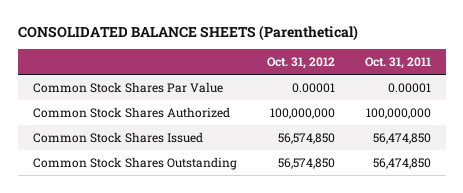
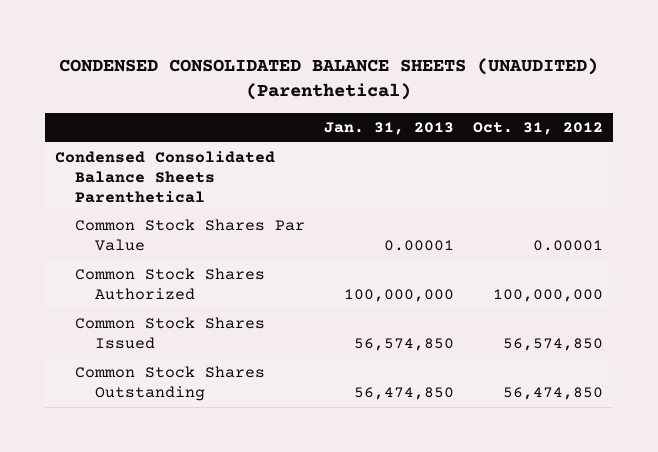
[17,24,358,41] CONSOLIDATED BALANCE SHEETS (Parenthetical) -> [58,57,598,101] CONDENSED CONSOLIDATED BALANCE SHEETS (UNAUDITED) (Parenthetical)
[364,56,431,69] Oct. 31, 2011 -> none
none -> [324,122,455,136] Jan. 31, 2013
none -> [54,151,275,203] Condensed Consolidated Balance Sheets Parenthetical
[277,158,335,170] 56,574,850 -> [503,386,604,400] 56,474,850

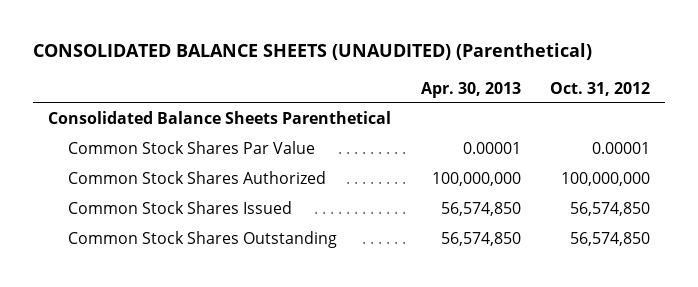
[58,57,598,101] CONDENSED CONSOLIDATED BALANCE SHEETS (UNAUDITED) (Parenthetical) -> [32,43,592,61] CONSOLIDATED BALANCE SHEETS (UNAUDITED) (Parenthetical)
[324,122,455,136] Jan. 31, 2013 -> none
none -> [420,81,521,98] Apr. 30, 2013
[54,151,275,203] Condensed Consolidated Balance Sheets Parenthetical -> [47,111,391,125] Consolidated Balance Sheets Parenthetical
[503,386,604,400] 56,474,850 -> [570,232,651,247] 56,574,850

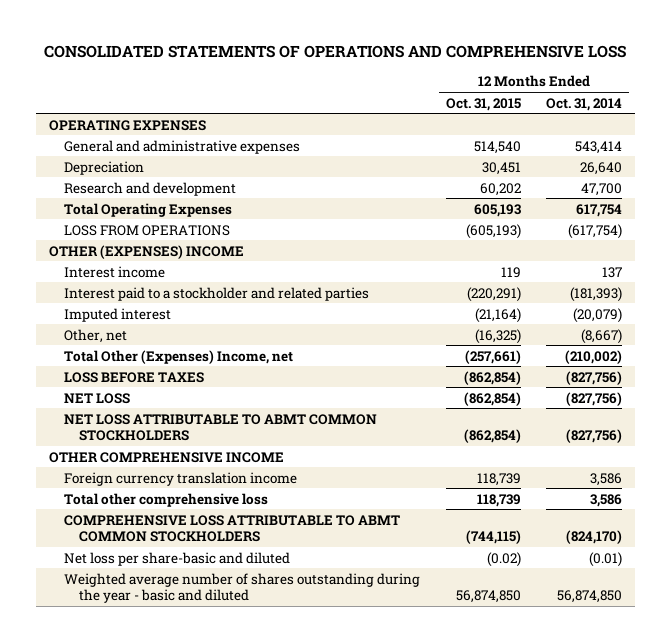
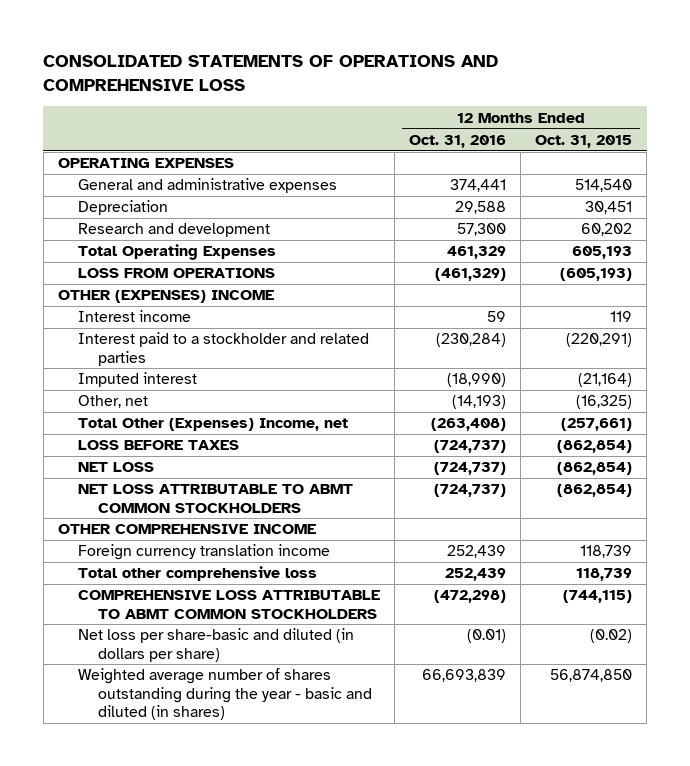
[546,97,623,111] Oct. 31, 2014 -> none
none -> [409,134,507,148] Oct. 31, 2016
[63,551,290,566] Net loss per share-basic and diluted -> [78,628,355,662] Net loss per share-basic and diluted (in dollars per share)
[63,572,420,604] Weighted average number of shares outstanding during the year - basic and diluted -> [78,668,373,720] Weighted average number of shares outstanding during the year - basic and diluted (in shares)

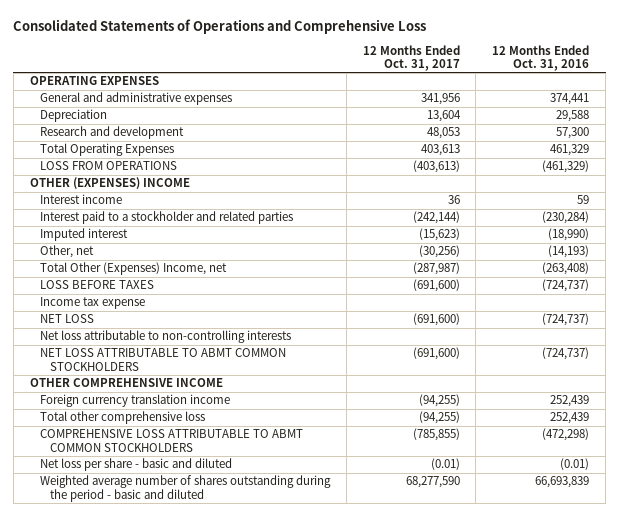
[43,55,499,92] CONSOLIDATED STATEMENTS OF OPERATIONS AND COMPREHENSIVE LOSS -> [13,19,427,35] Consolidated Statements of Operations and Comprehensive Loss
[535,134,633,148] Oct. 31, 2015 -> none
none -> [362,44,460,72] 12 Months Ended Oct. 31, 2017
none -> [39,297,145,310] Income tax expense
none -> [39,330,291,344] Net loss attributable to non-controlling interests
[78,628,355,662] Net loss per share-basic and diluted (in dollars per share) -> [39,458,232,472] Net loss per share - basic and diluted
[78,668,373,720] Weighted average number of shares outstanding during the year - basic and diluted (in shares) -> [39,475,331,502] Weighted average number of shares outstanding during the period - basic and diluted

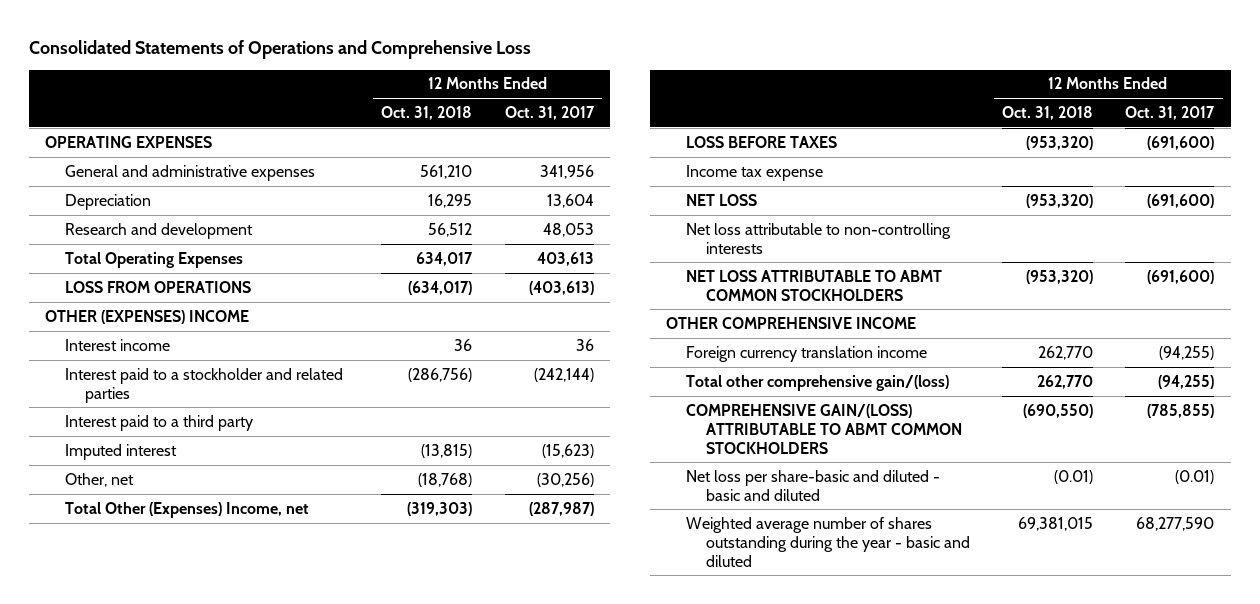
[492,44,590,72] 12 Months Ended Oct. 31, 2016 -> none
none -> [381,106,473,121] Oct. 31, 2018
none -> [65,414,254,431] Interest paid to a third party
[39,411,205,425] Total other comprehensive loss -> [685,374,949,391] Total other comprehensive gain/(loss)
[39,429,303,452] COMPREHENSIVE LOSS ATTRIBUTABLE TO ABMT COMMON STOCKHOLDERS -> [685,403,962,454] COMPREHENSIVE GAIN/(LOSS) ATTRIBUTABLE TO ABMT COMMON STOCKHOLDERS
[39,458,232,472] Net loss per share - basic and diluted -> [685,469,940,501] Net loss per share-basic and diluted - basic and diluted
[39,475,331,502] Weighted average number of shares outstanding during the period - basic and diluted -> [685,516,970,567] Weighted average number of shares outstanding during the year - basic and diluted

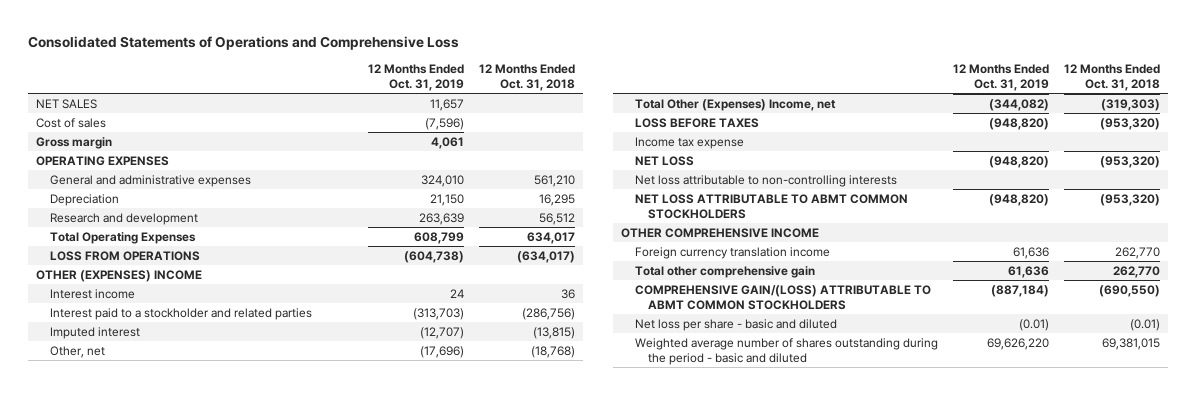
[504,106,595,121] Oct. 31, 2017 -> none
none -> [367,64,464,92] 12 Months Ended Oct. 31, 2019
none -> [35,98,97,109] NET SALES
none -> [35,117,106,128] Cost of sales
none -> [35,136,112,149] Gross margin
[65,414,254,431] Interest paid to a third party -> none
[685,374,949,391] Total other comprehensive gain/(loss) -> [634,265,815,278] Total other comprehensive gain
[685,469,940,501] Net loss per share-basic and diluted - basic and diluted -> [634,318,837,331] Net loss per share - basic and diluted
[685,516,970,567] Weighted average number of shares outstanding during the year - basic and diluted -> [634,337,938,365] Weighted average number of shares outstanding during the period - basic and diluted

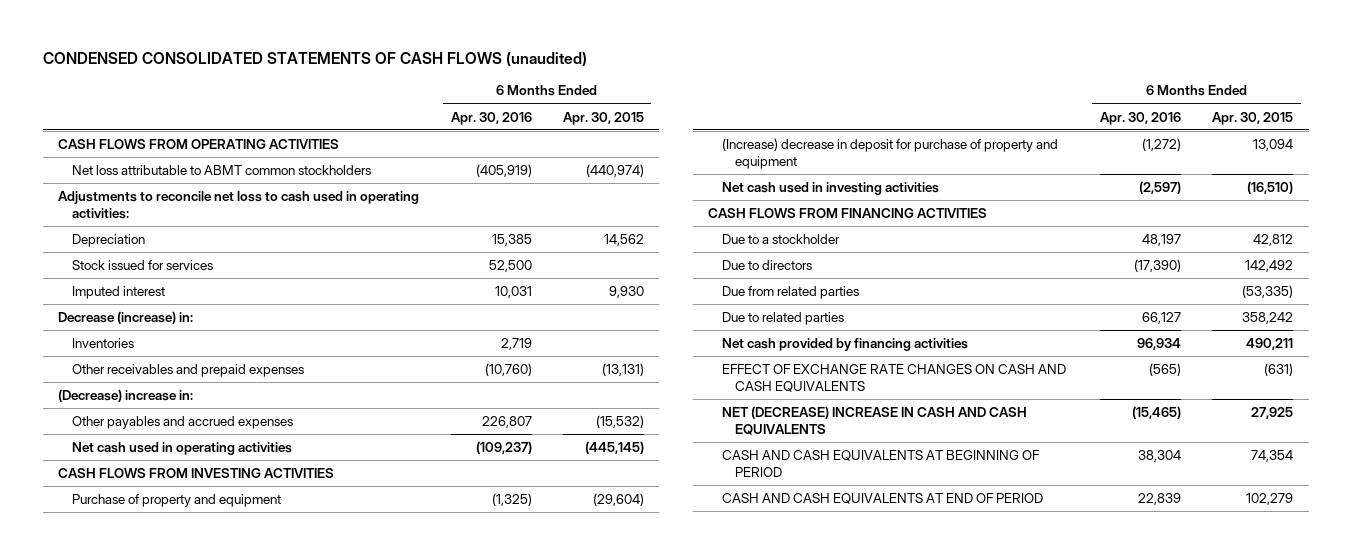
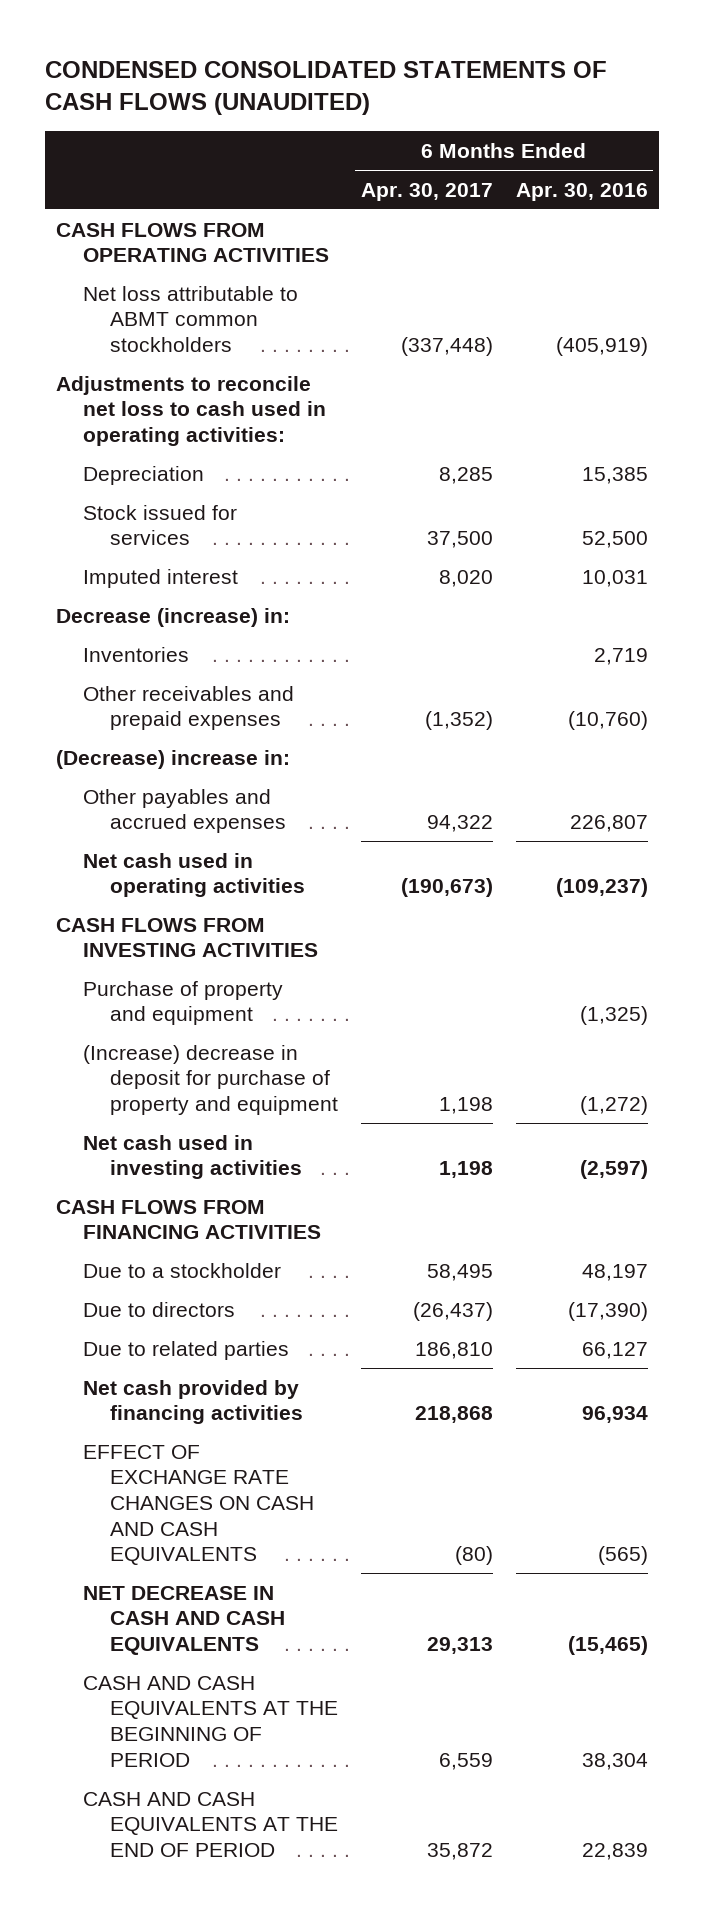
[42,51,587,67] CONDENSED CONSOLIDATED STATEMENTS OF CASH FLOWS (unaudited) -> [44,60,607,116] CONDENSED CONSOLIDATED STATEMENTS OF CASH FLOWS (UNAUDITED)
[562,111,644,125] Apr. 30, 2015 -> none
none -> [360,182,493,201] Apr. 30, 2017
[721,286,859,300] Due from related parties -> none
[721,406,1027,435] NET (DECREASE) INCREASE IN CASH AND CASH EQUIVALENTS -> [83,1585,286,1655] NET DECREASE IN CASH AND CASH EQUIVALENTS
[721,450,1040,477] CASH AND CASH EQUIVALENTS AT BEGINNING OF PERIOD -> [83,1675,339,1767] CASH AND CASH EQUIVALENTS AT THE BEGINNING OF PERIOD
[721,493,1043,505] CASH AND CASH EQUIVALENTS AT END OF PERIOD -> [83,1791,339,1857] CASH AND CASH EQUIVALENTS AT THE END OF PERIOD

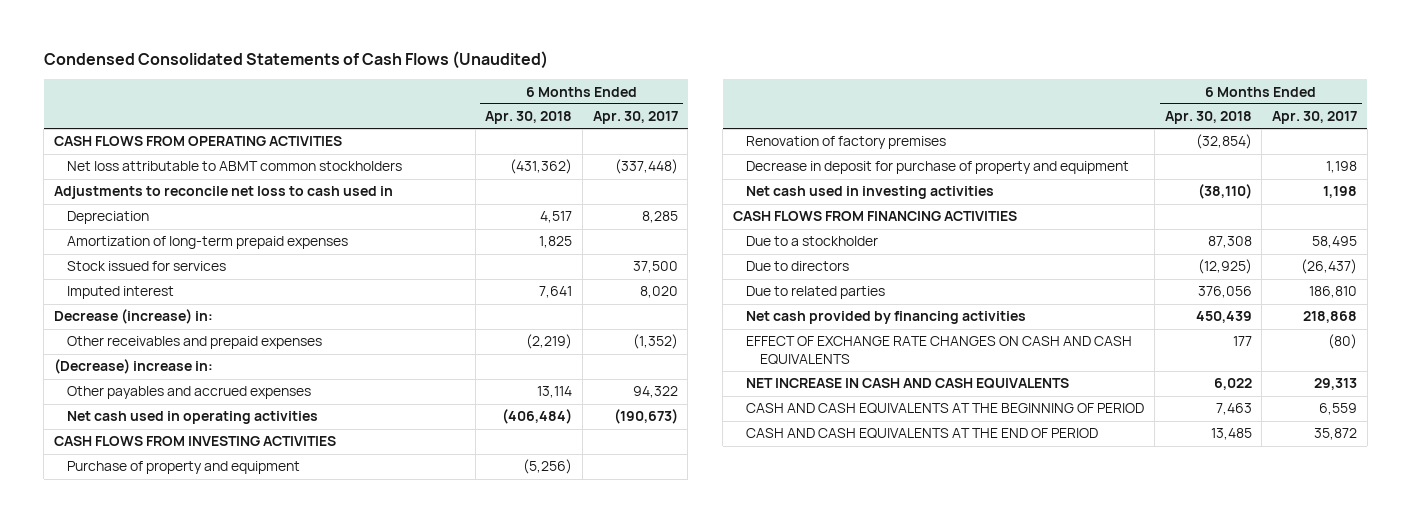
[44,60,607,116] CONDENSED CONSOLIDATED STATEMENTS OF CASH FLOWS (UNAUDITED) -> [43,51,548,70] Condensed Consolidated Statements of Cash Flows (Unaudited)
[515,182,648,201] Apr. 30, 2016 -> none
none -> [485,111,573,125] Apr. 30, 2018
[56,375,327,446] Adjustments to reconcile net loss to cash used in operating activities: -> [53,186,393,200] Adjustments to reconcile net loss to cash used in
none -> [66,236,348,250] Amortization of long-term prepaid expenses
[83,646,190,662] Inventories -> none
none -> [746,136,947,150] Renovation of factory premises
[83,1044,339,1115] (Increase) decrease in deposit for purchase of property and equipment -> [746,161,1130,175] Decrease in deposit for purchase of property and equipment
[83,1585,286,1655] NET DECREASE IN CASH AND CASH EQUIVALENTS -> [746,378,1070,390] NET INCREASE IN CASH AND CASH EQUIVALENTS

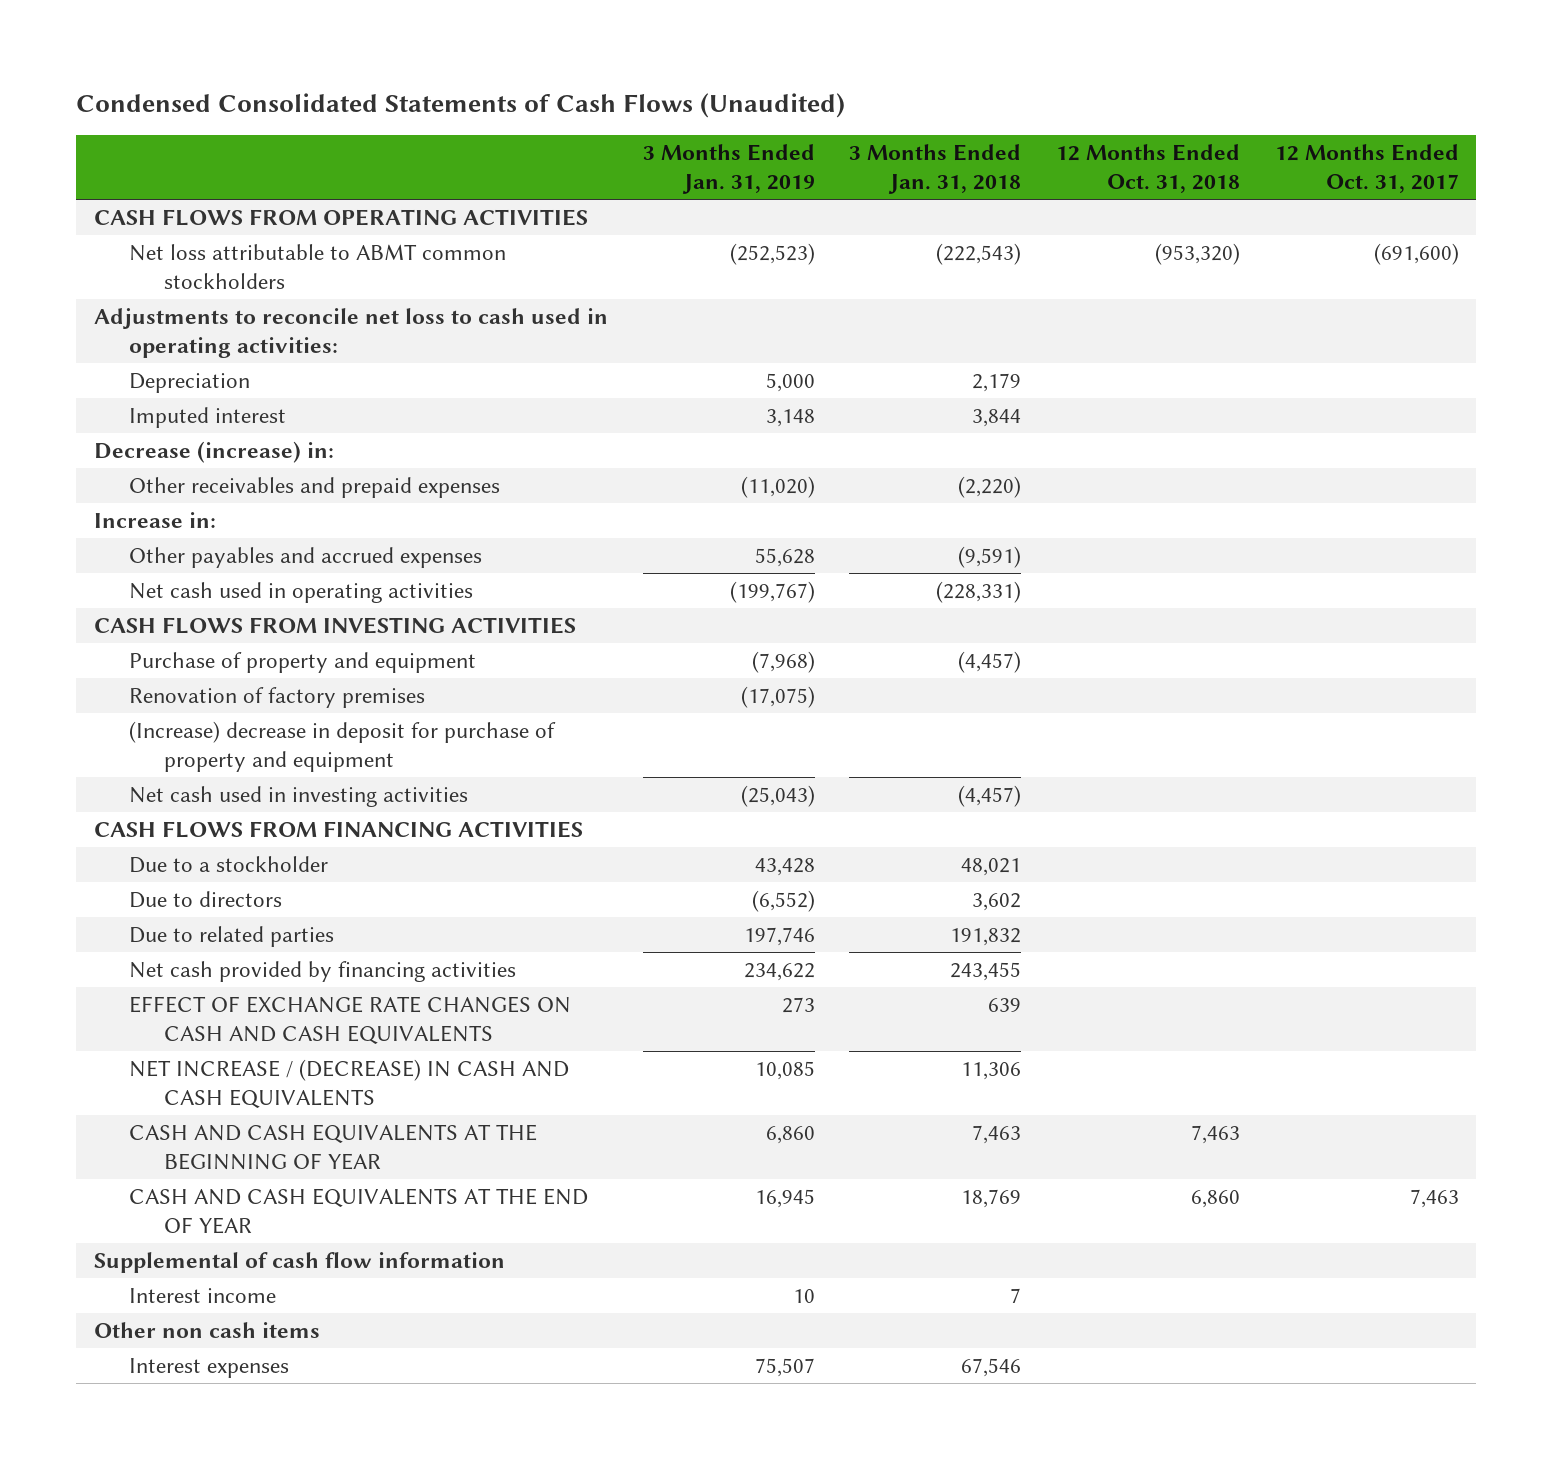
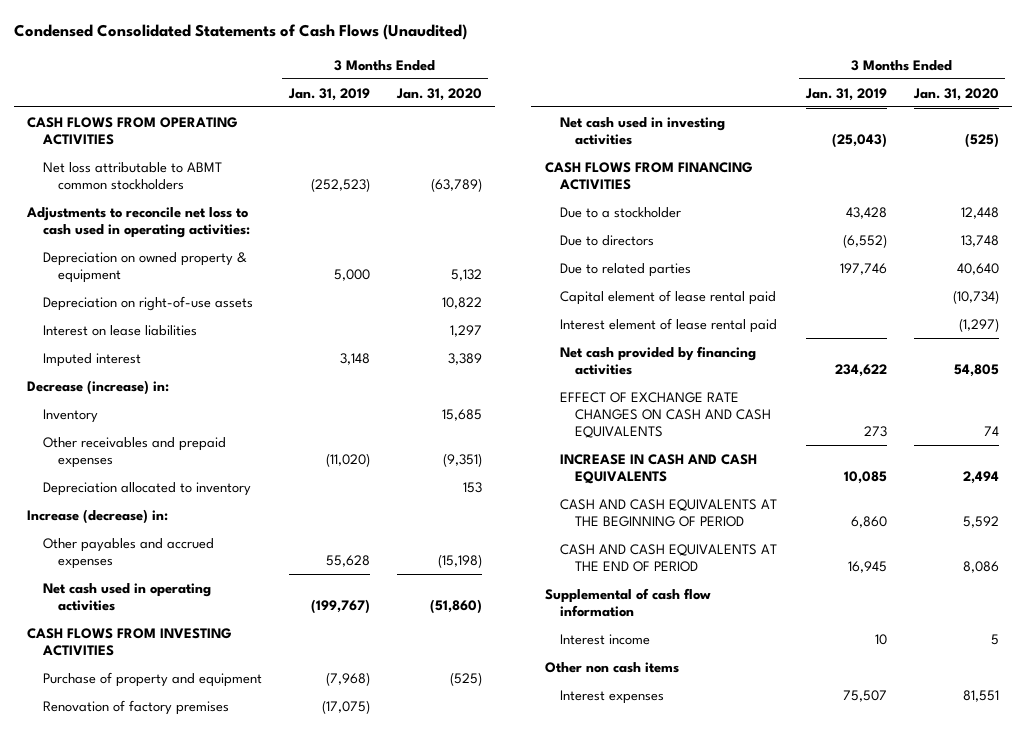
[849,144,1022,195] 3 Months Ended Jan. 31, 2018 -> none
[1056,144,1241,194] 12 Months Ended Oct. 31, 2018 -> none
[1274,144,1459,194] 12 Months Ended Oct. 31, 2017 -> none
none -> [395,87,482,101] Jan. 31, 2020
[129,373,251,394] Depreciation -> [42,251,247,283] Depreciation on owned property & equipment
none -> [42,295,253,311] Depreciation on right-of-use assets
none -> [42,324,197,336] Interest on lease liabilities
none -> [42,408,98,423] Inventory
none -> [42,481,251,496] Depreciation allocated to inventory
[93,512,216,529] Increase in: -> [27,508,169,524] Increase (decrease) in:
[129,721,557,773] (Increase) decrease in deposit for purchase of property and equipment -> none
none -> [559,289,776,305] Capital element of lease rental paid
none -> [559,317,777,333] Interest element of lease rental paid
[129,1059,570,1109] NET INCREASE / (DECREASE) IN CASH AND CASH EQUIVALENTS -> [559,453,757,484] INCREASE IN CASH AND CASH EQUIVALENTS
[129,1124,538,1171] CASH AND CASH EQUIVALENTS AT THE BEGINNING OF YEAR -> [559,498,777,527] CASH AND CASH EQUIVALENTS AT THE BEGINNING OF PERIOD
[129,1188,589,1235] CASH AND CASH EQUIVALENTS AT THE END OF YEAR -> [559,543,777,572] CASH AND CASH EQUIVALENTS AT THE END OF PERIOD

